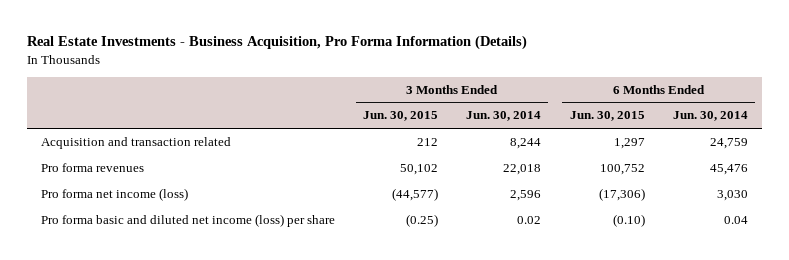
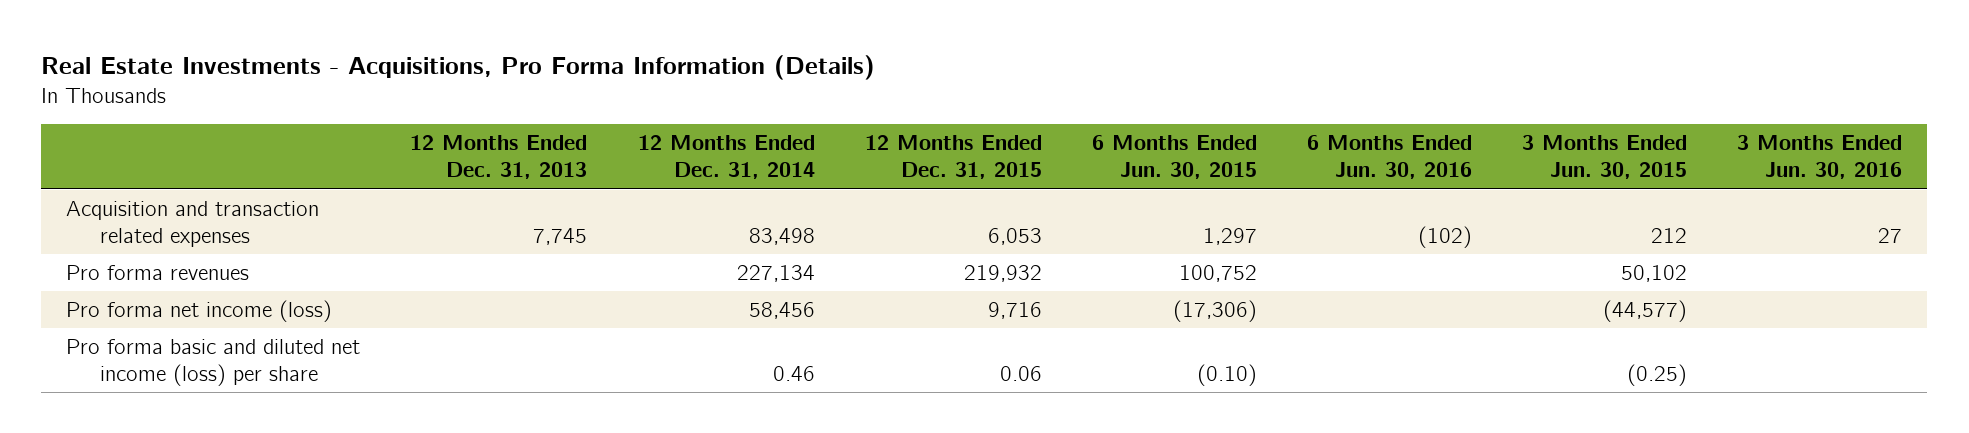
[26,35,527,51] Real Estate Investments - Business Acquisition, Pro Forma Information (Details) -> [41,55,876,81] Real Estate Investments - Acquisitions, Pro Forma Information (Details)
[466,111,542,122] Jun. 30, 2014 -> none
[672,111,748,122] Jun. 30, 2014 -> none
none -> [410,135,588,180] 12 Months Ended Dec. 31, 2013
none -> [637,135,815,180] 12 Months Ended Dec. 31, 2014
none -> [864,135,1042,180] 12 Months Ended Dec. 31, 2015
none -> [1307,135,1473,180] 6 Months Ended Jun. 30, 2016
none -> [1737,135,1903,180] 3 Months Ended Jun. 30, 2016
[40,137,231,150] Acquisition and transaction related -> [66,200,320,248] Acquisition and transaction related expenses

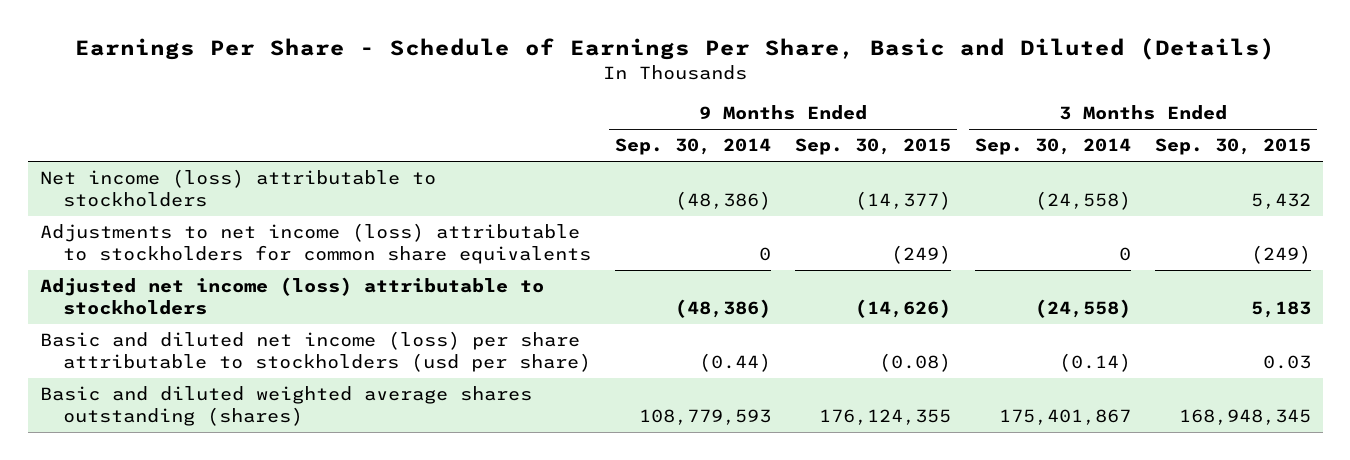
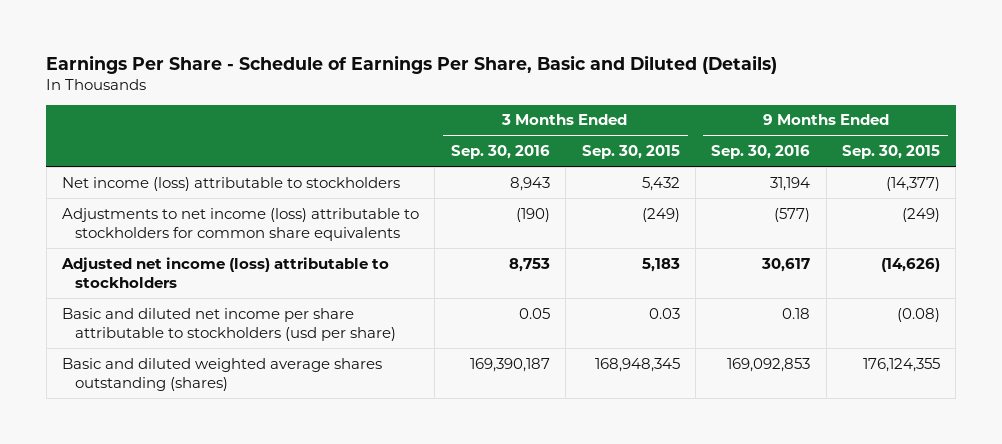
[614,138,771,156] Sep. 30, 2014 -> none
[974,138,1131,156] Sep. 30, 2014 -> none
none -> [450,145,550,160] Sep. 30, 2016
none -> [711,145,811,160] Sep. 30, 2016
[39,331,591,372] Basic and diluted net income (loss) per share attributable to stockholders (usd per share) -> [62,307,396,341] Basic and diluted net income per share attributable to stockholders (usd per share)

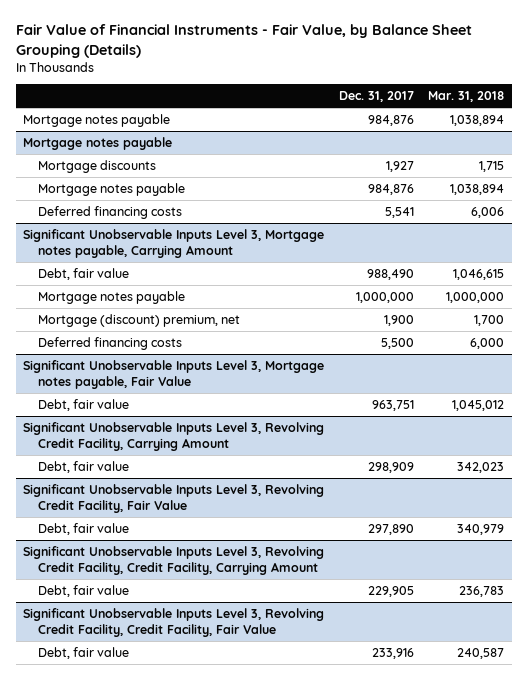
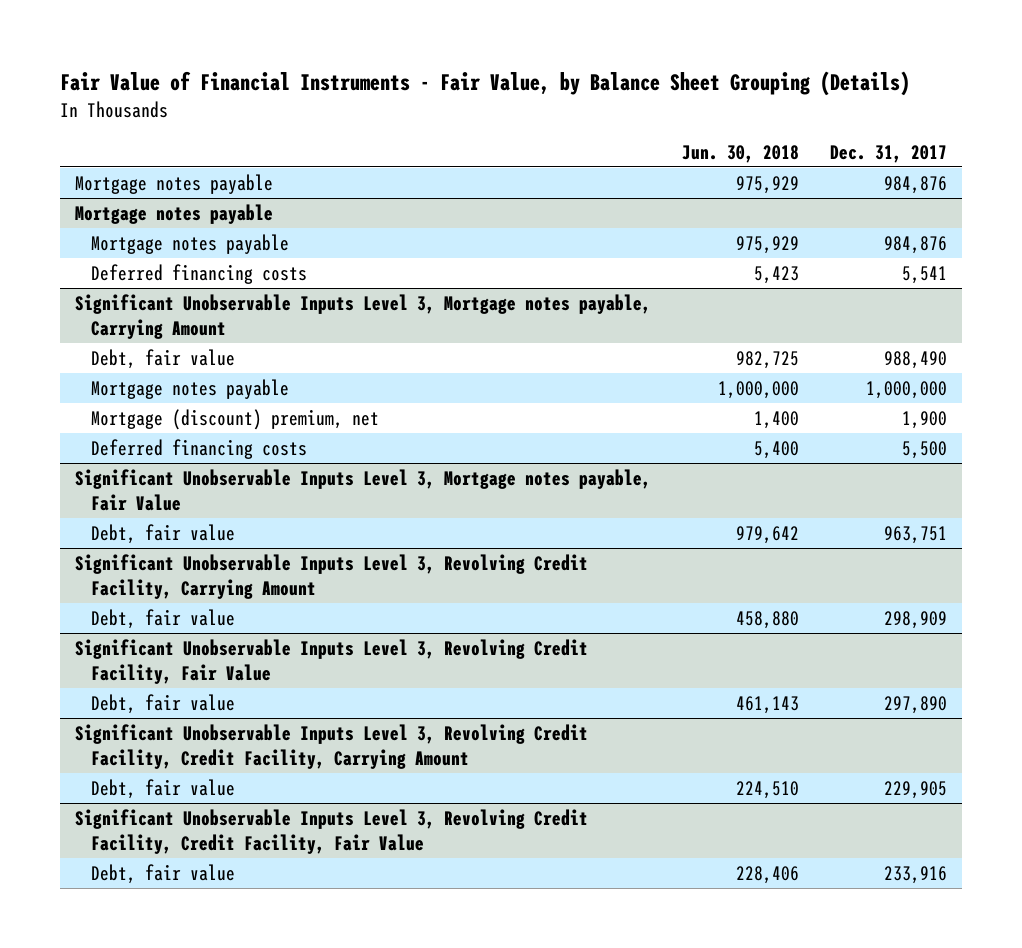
[428,91,505,103] Mar. 31, 2018 -> none
none -> [681,144,799,163] Jun. 30, 2018
[38,160,157,174] Mortgage discounts -> none

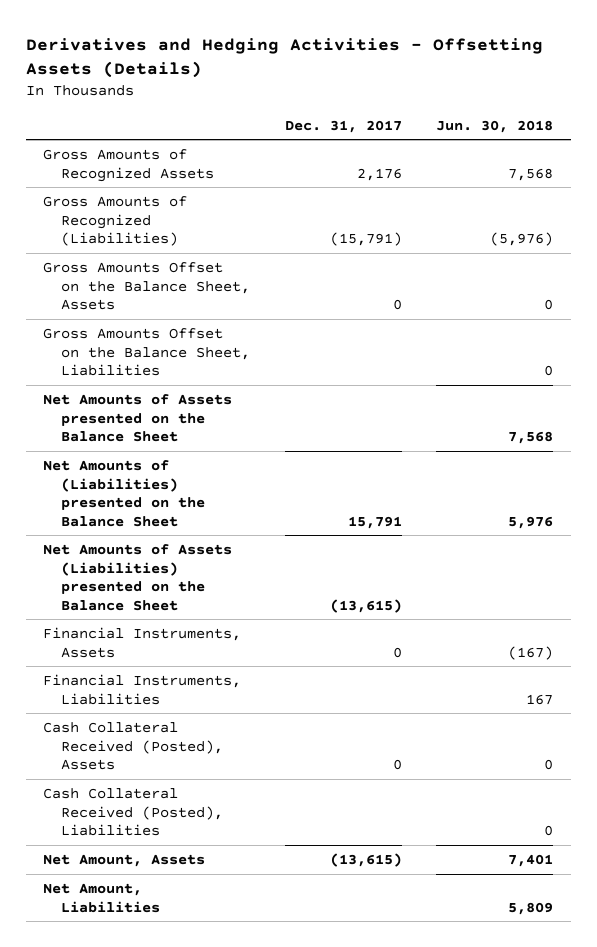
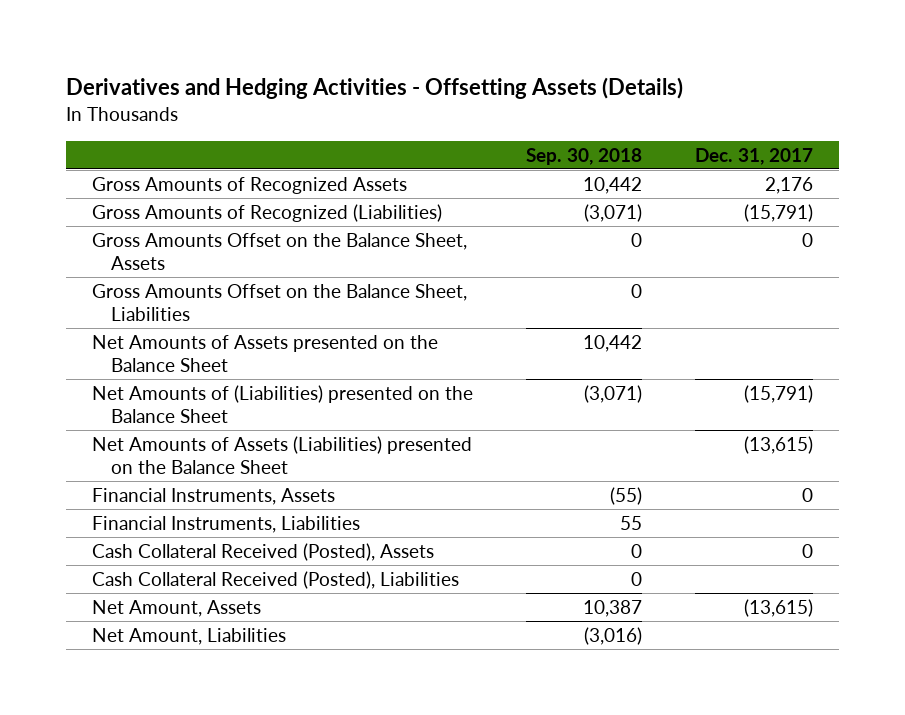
[436,119,554,133] Jun. 30, 2018 -> none
none -> [525,147,642,165] Sep. 30, 2018
[347,515,402,529] 15,791 -> [743,384,813,403] (15,791)

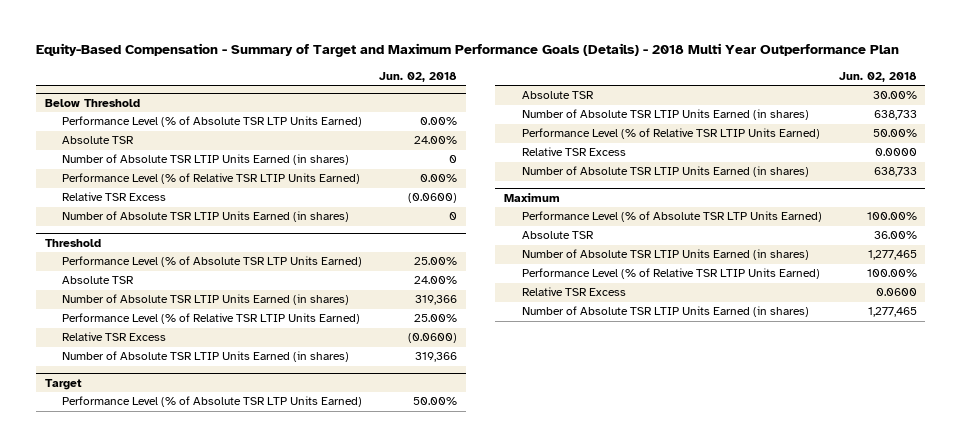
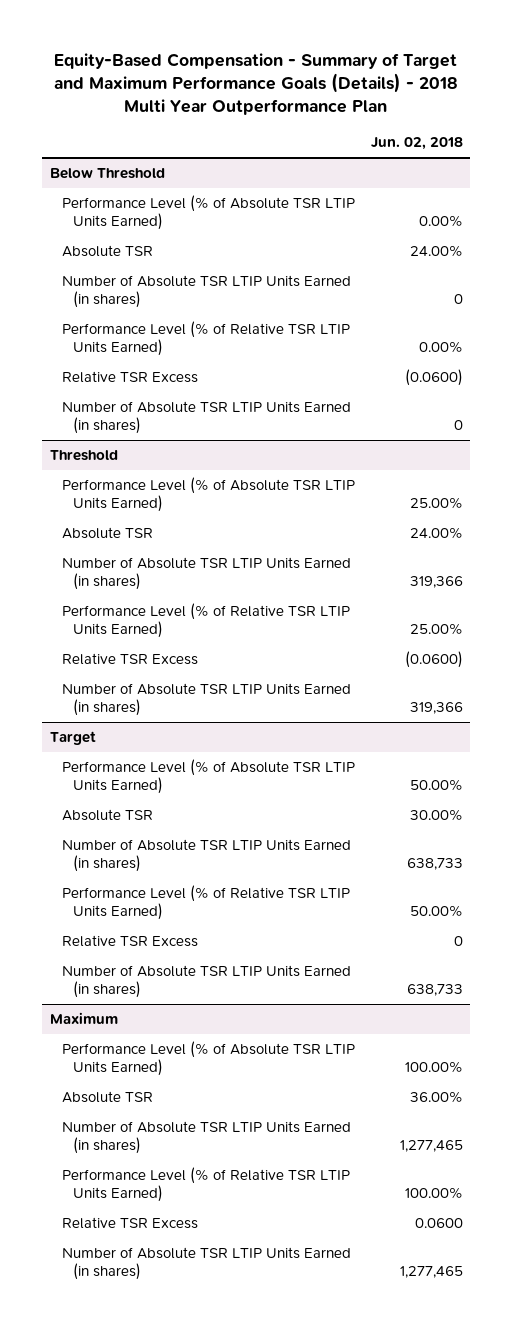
[62,116,363,128] Performance Level (% of Absolute TSR LTP Units Earned) -> [61,194,355,231] Performance Level (% of Absolute TSR LTIP Units Earned)
[62,256,363,268] Performance Level (% of Absolute TSR LTP Units Earned) -> [61,476,355,513] Performance Level (% of Absolute TSR LTIP Units Earned)
[62,396,363,408] Performance Level (% of Absolute TSR LTP Units Earned) -> [61,758,355,795] Performance Level (% of Absolute TSR LTIP Units Earned)
[874,148,917,157] 0.0000 -> [453,935,463,946] 0
[521,211,822,223] Performance Level (% of Absolute TSR LTP Units Earned) -> [61,1040,355,1077] Performance Level (% of Absolute TSR LTIP Units Earned)

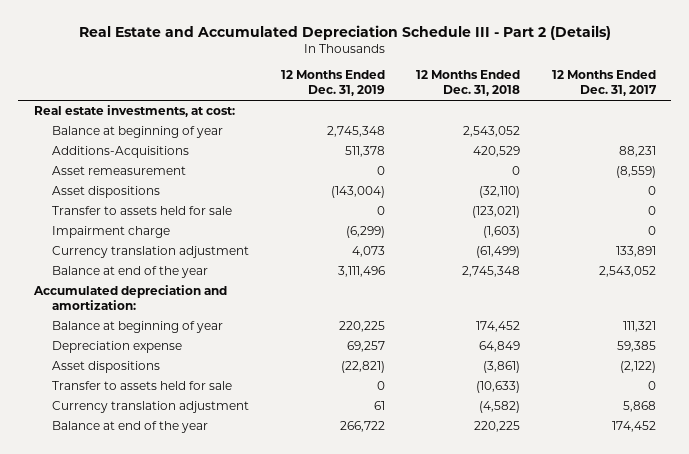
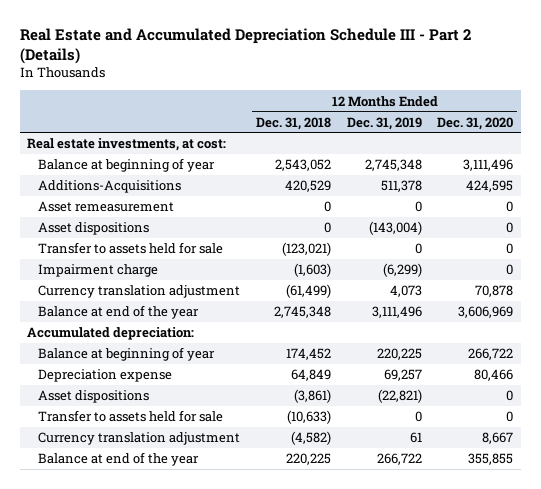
[551,70,657,97] 12 Months Ended Dec. 31, 2017 -> none
none -> [437,116,514,130] Dec. 31, 2020
[479,186,521,199] (32,110) -> [323,222,331,234] 0
[32,285,227,311] Accumulated depreciation and amortization: -> [27,327,195,341] Accumulated depreciation:

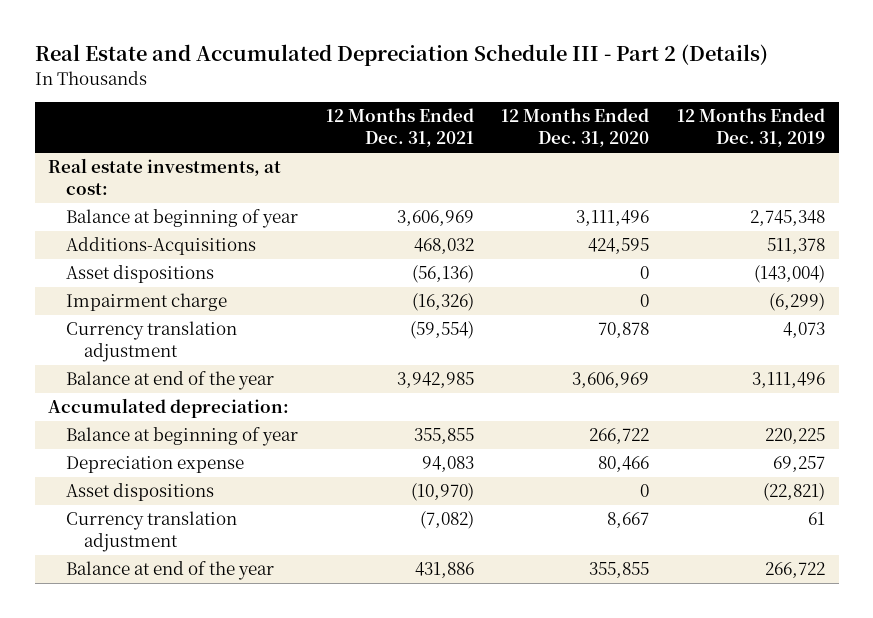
[255,116,331,130] Dec. 31, 2018 -> none
none -> [325,108,474,148] 12 Months Ended Dec. 31, 2021
[38,201,175,213] Asset remeasurement -> none
[38,242,224,255] Transfer to assets held for sale -> none
[38,410,224,423] Transfer to assets held for sale -> none

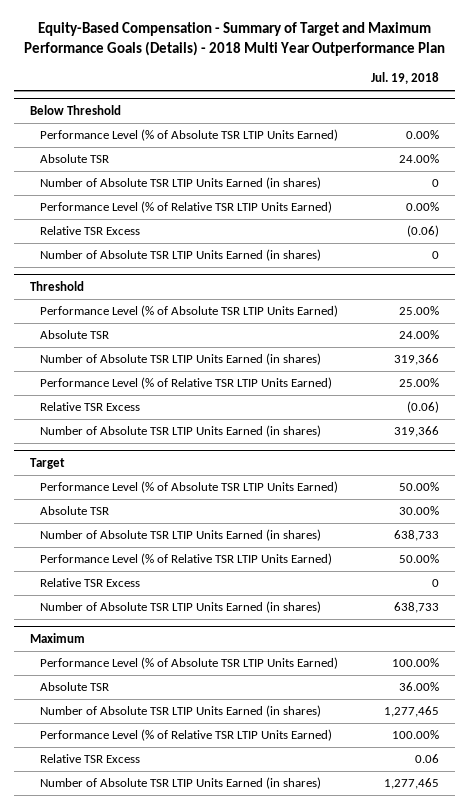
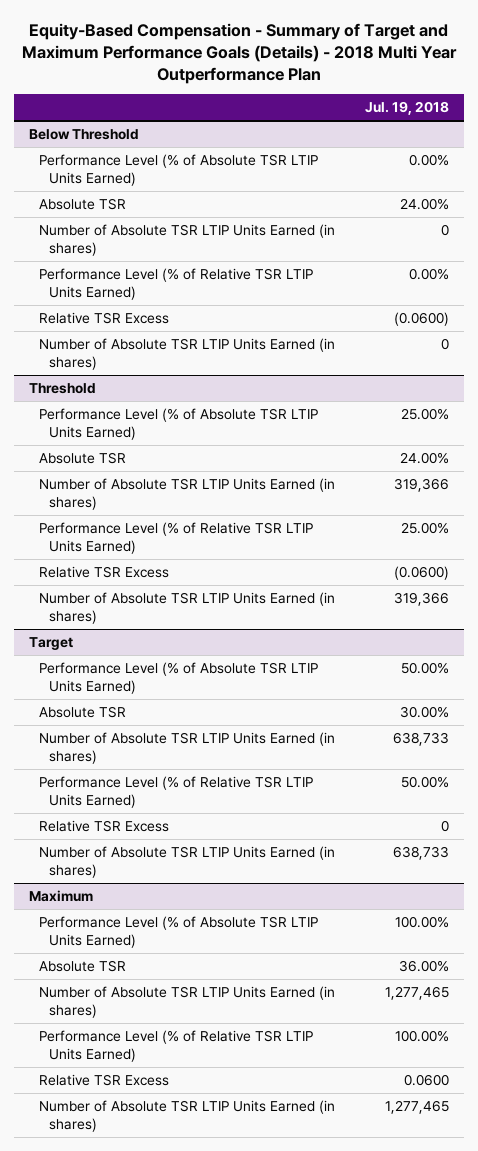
[406,225,439,238] (0.06) -> [393,312,449,327] (0.0600)
[406,401,439,414] (0.06) -> [393,566,449,581] (0.0600)
[414,754,439,764] 0.06 -> [403,1074,449,1087] 0.0600

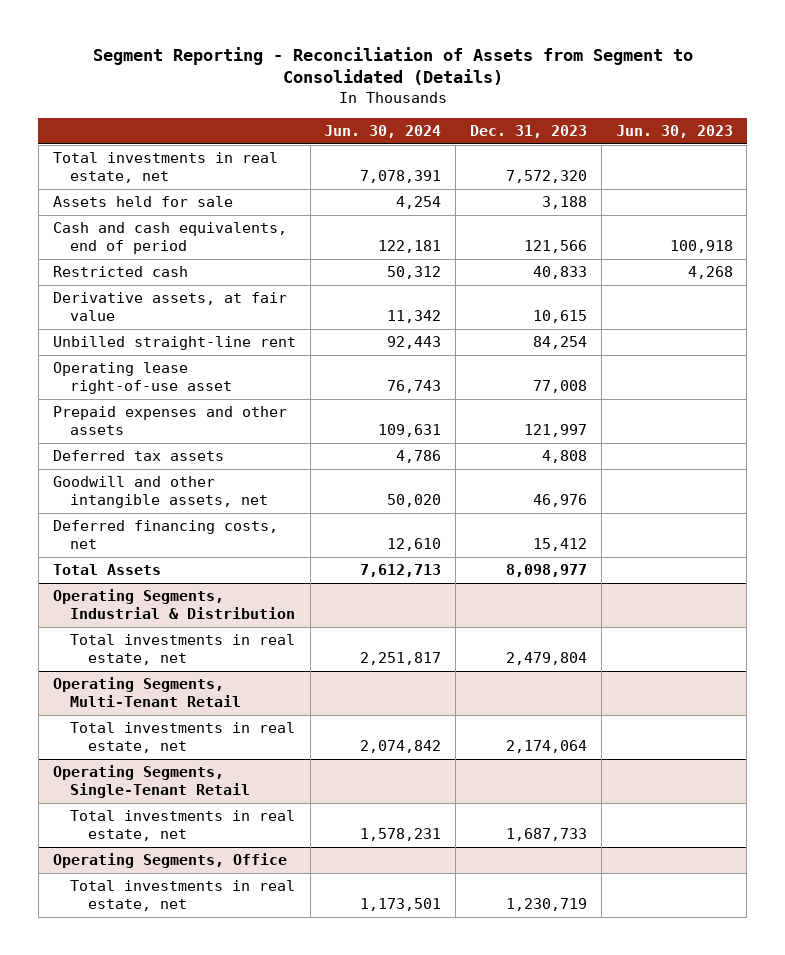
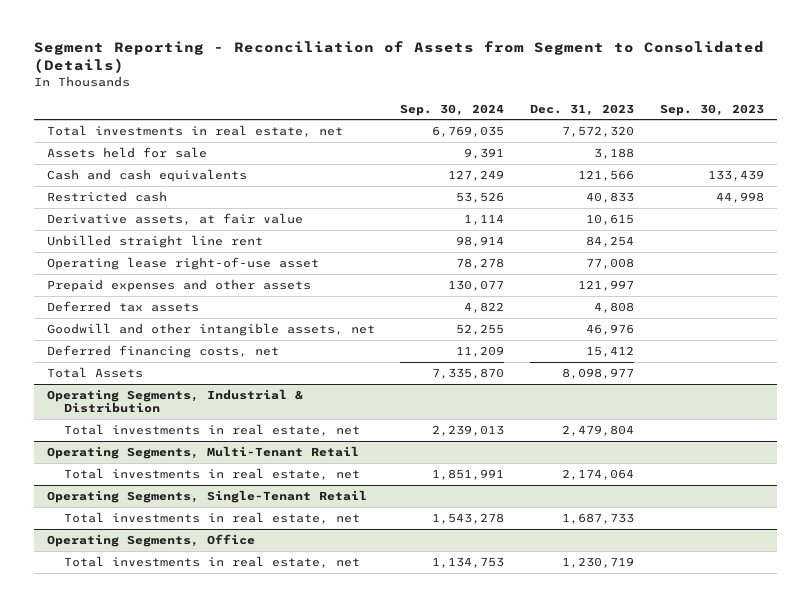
[324,125,442,139] Jun. 30, 2024 -> none
[615,125,733,139] Jun. 30, 2023 -> none
none -> [400,103,505,116] Sep. 30, 2024
none -> [659,103,764,116] Sep. 30, 2023
[52,222,287,255] Cash and cash equivalents, end of period -> [46,168,247,182] Cash and cash equivalents
[52,336,296,351] Unbilled straight-line rent -> [46,234,263,248] Unbilled straight line rent

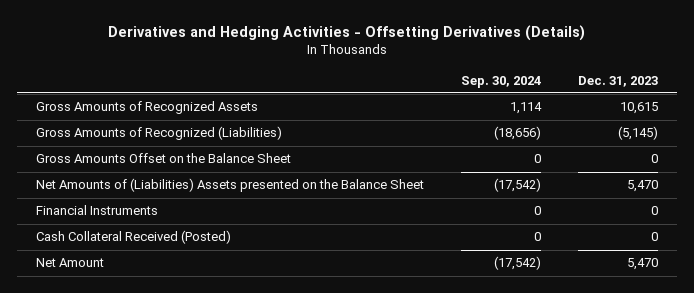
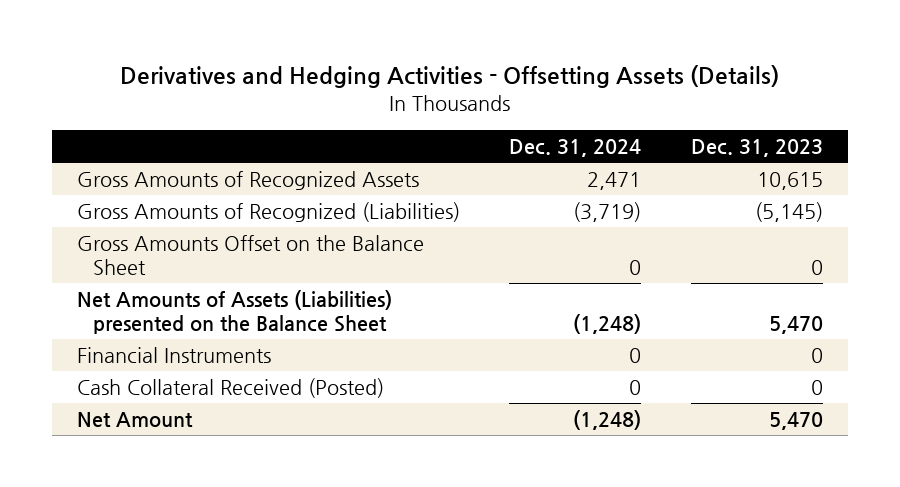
[108,25,586,42] Derivatives and Hedging Activities - Offsetting Derivatives (Details) -> [119,65,779,89] Derivatives and Hedging Activities - Offsetting Assets (Details)
[461,75,542,88] Sep. 30, 2024 -> none
none -> [509,139,642,158] Dec. 31, 2024
[35,178,424,193] Net Amounts of (Liabilities) Assets presented on the Balance Sheet -> [76,290,392,335] Net Amounts of Assets (Liabilities) presented on the Balance Sheet

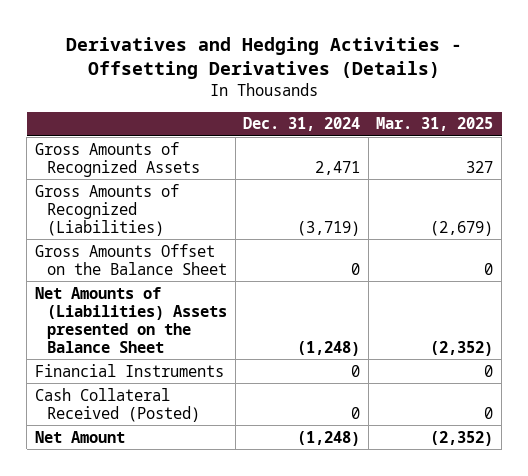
[119,65,779,89] Derivatives and Hedging Activities - Offsetting Assets (Details) -> [66,36,463,80] Derivatives and Hedging Activities - Offsetting Derivatives (Details)
[690,139,823,158] Dec. 31, 2023 -> none
none -> [376,117,494,132] Mar. 31, 2025
[76,290,392,335] Net Amounts of Assets (Liabilities) presented on the Balance Sheet -> [34,286,227,353] Net Amounts of (Liabilities) Assets presented on the Balance Sheet

